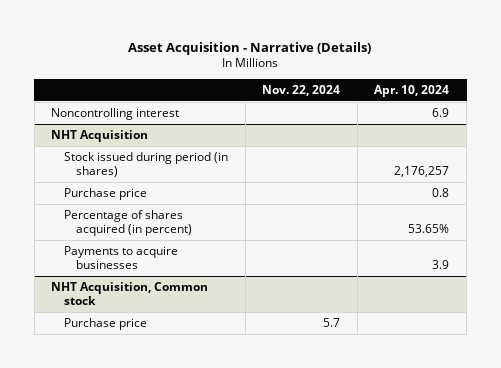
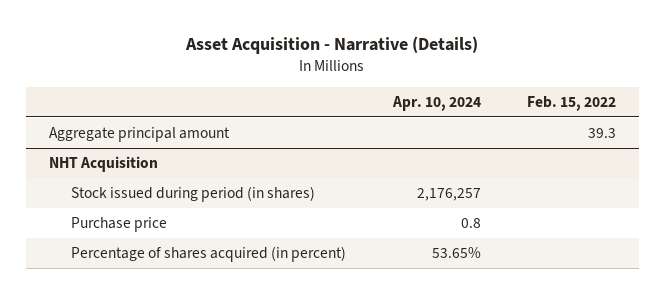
[262,84,341,96] Nov. 22, 2024 -> none
none -> [526,95,616,111] Feb. 15, 2022
[51,107,180,120] Noncontrolling interest -> none
none -> [48,127,230,143] Aggregate principal amount
[63,245,178,270] Payments to acquire businesses -> none
[51,281,209,306] NHT Acquisition, Common stock -> none
[63,317,147,330] Purchase price -> none

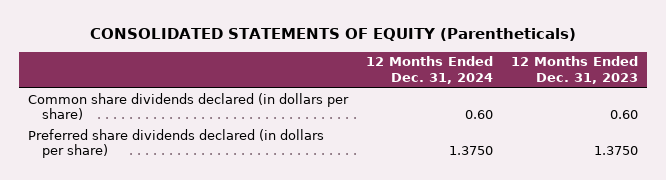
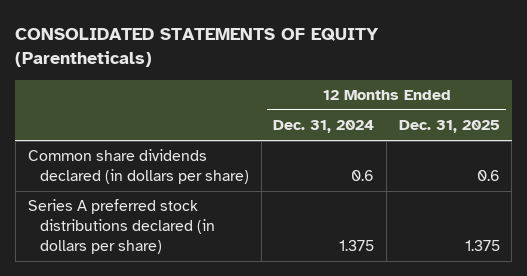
[510,56,638,84] 12 Months Ended Dec. 31, 2023 -> none
none -> [398,120,500,134] Dec. 31, 2025
[464,110,493,120] 0.60 -> [351,170,375,182] 0.6
[27,128,324,159] Preferred share dividends declared (in dollars per share) -> [27,199,216,255] Series A preferred stock distributions declared (in dollars per share)
[448,146,493,156] 1.3750 -> [339,240,375,252] 1.375

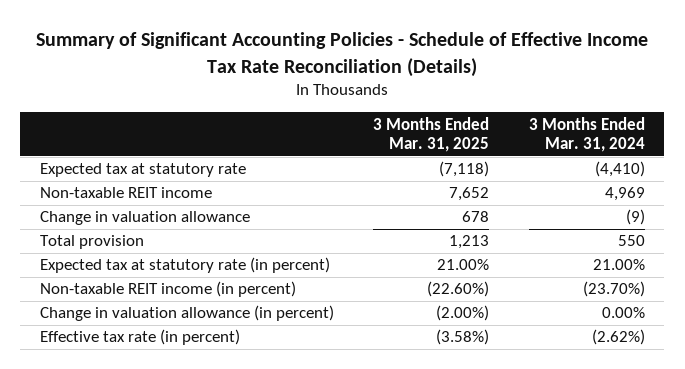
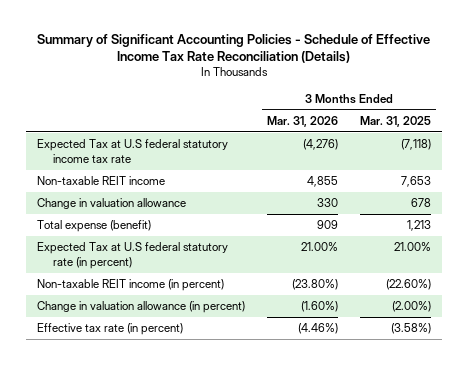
[528,116,645,153] 3 Months Ended Mar. 31, 2024 -> none
none -> [266,116,338,128] Mar. 31, 2026
[39,163,246,178] Expected tax at statutory rate -> [37,139,229,163] Expected Tax at U.S federal statutory income tax rate
[449,187,490,202] 7,652 -> [400,176,431,188] 7,653
[39,235,144,250] Total provision -> [37,220,152,233] Total expense (benefit)
[39,257,330,274] Expected tax at statutory rate (in percent) -> [37,242,229,269] Expected Tax at U.S federal statutory rate (in percent)

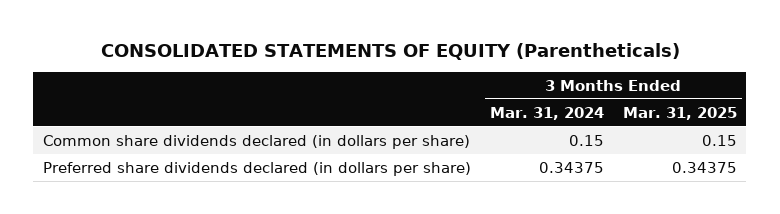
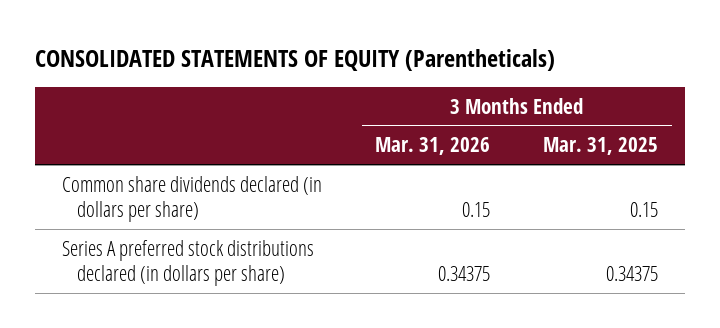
[489,106,604,120] Mar. 31, 2024 -> none
none -> [374,137,490,156] Mar. 31, 2026
[42,161,471,176] Preferred share dividends declared (in dollars per share) -> [61,239,314,286] Series A preferred stock distributions declared (in dollars per share)

